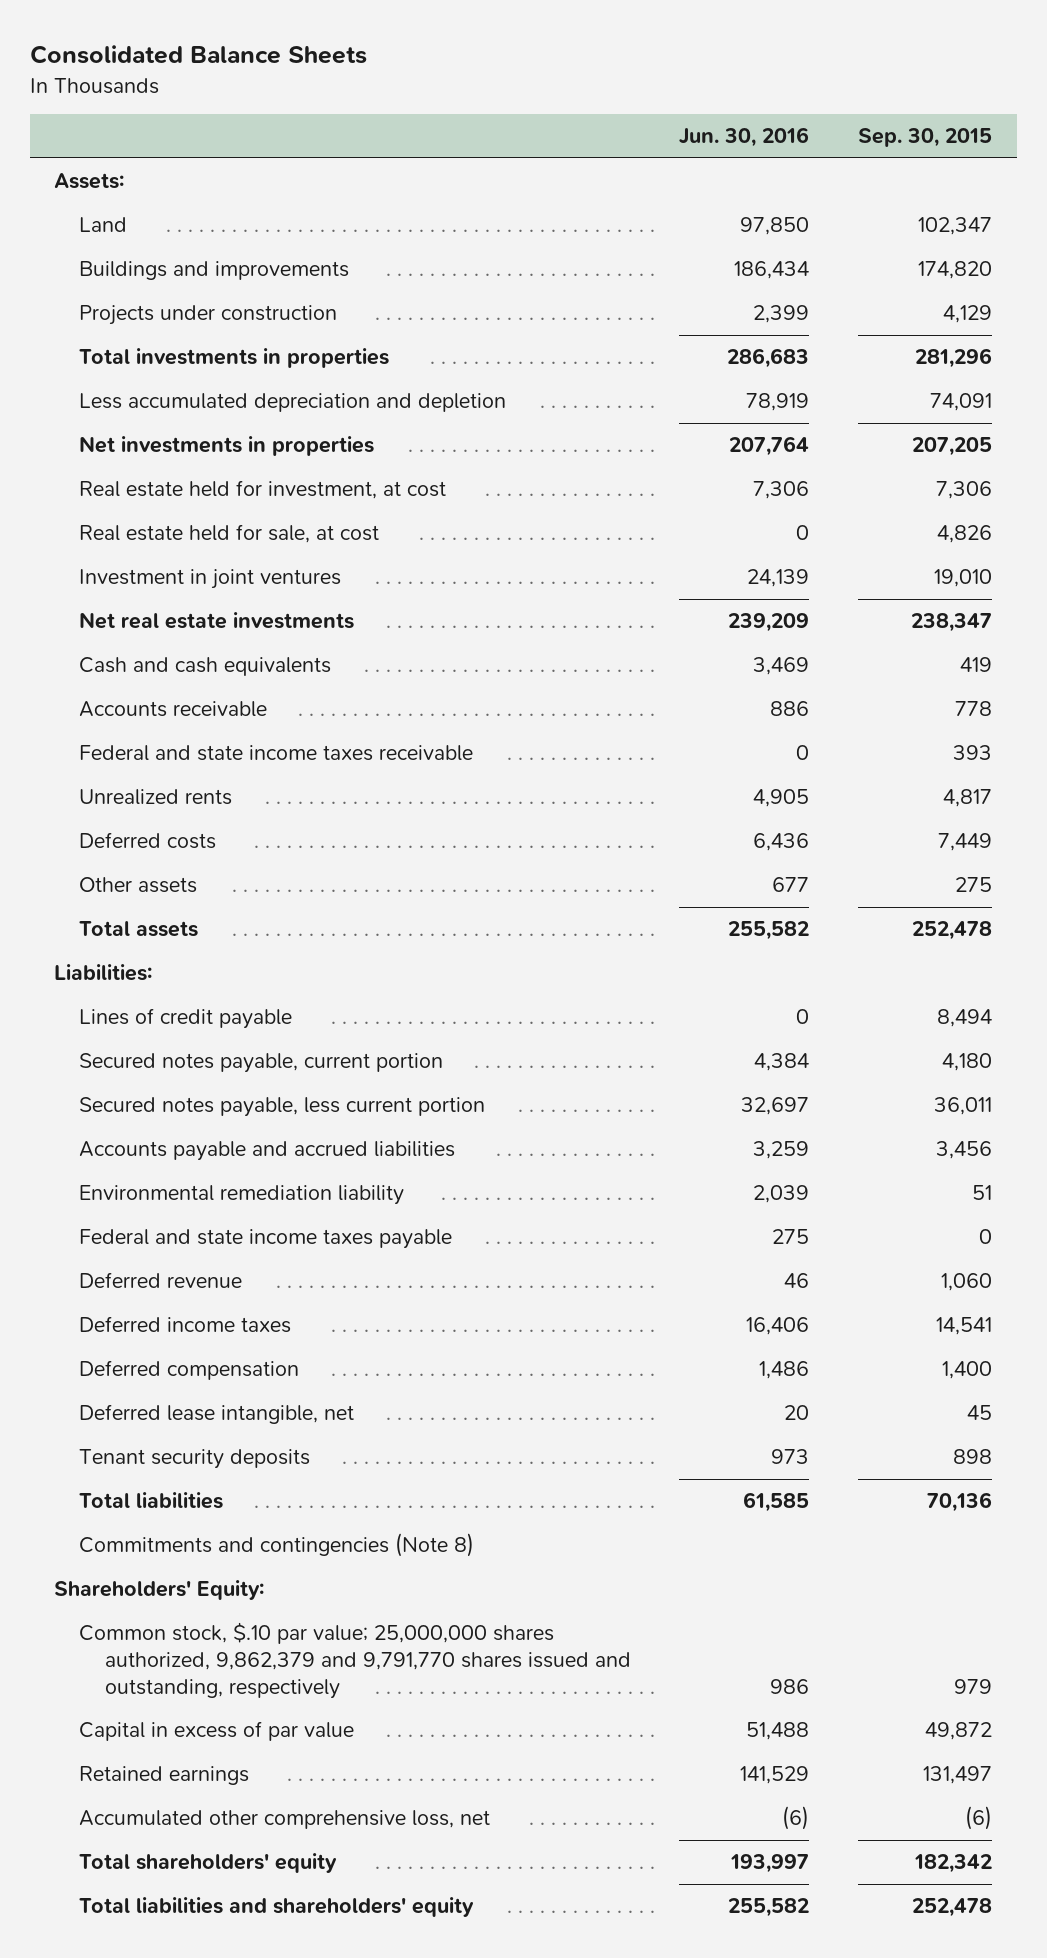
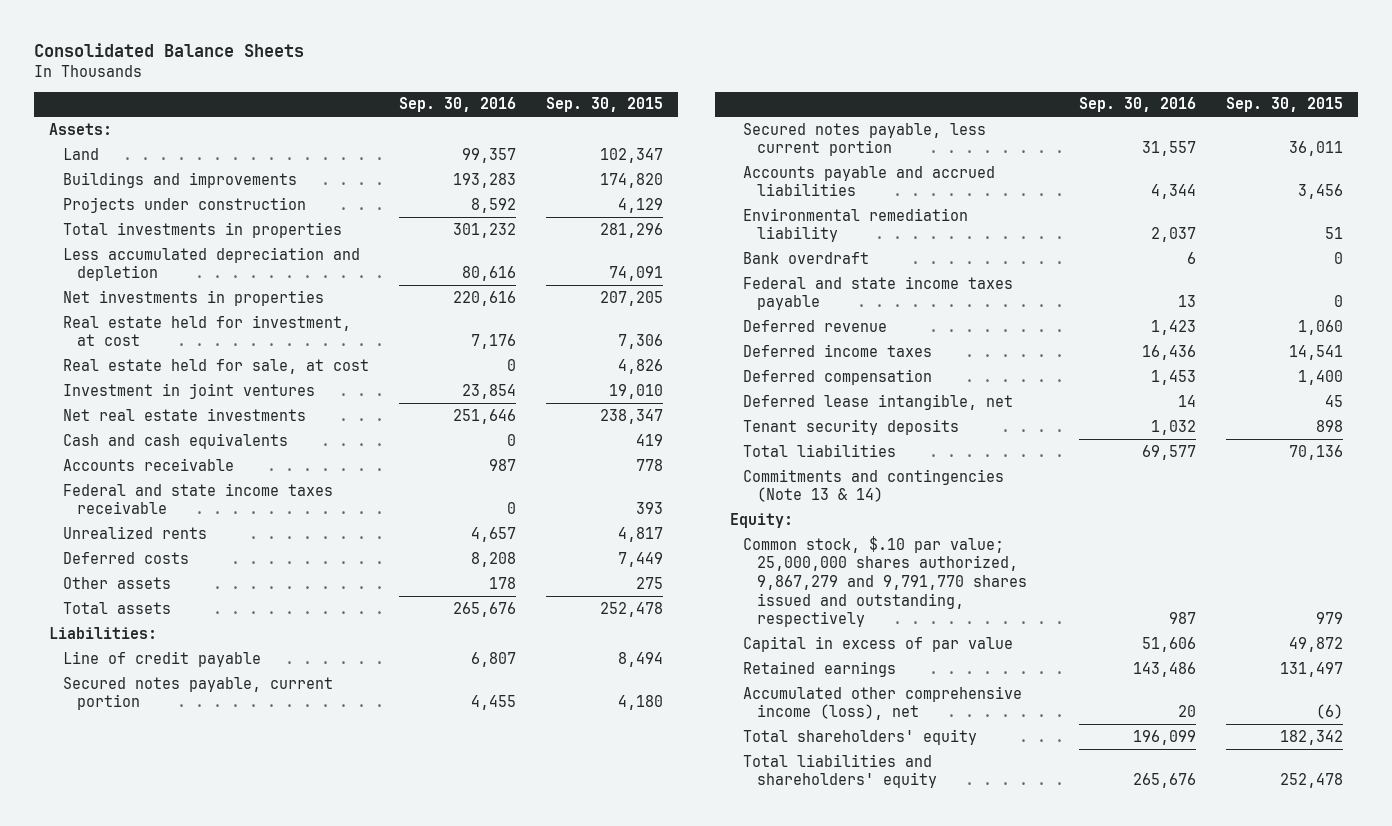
[679,127,810,148] Jun. 30, 2016 -> none
none -> [398,97,516,113] Sep. 30, 2016
[79,1008,293,1030] Lines of credit payable -> [62,650,261,667] Line of credit payable
none -> [743,251,870,264] Bank overdraft
[79,1533,475,1558] Commitments and contingencies (Note 8) -> [743,468,1005,503] Commitments and contingencies (Note 13 & 14)
[54,1580,265,1601] Shareholders' Equity: -> [729,512,793,528] Equity:
[79,1622,631,1699] Common stock, $.10 par value; 25,000,000 shares authorized, 9,862,379 and 9,791,770 shares issued and outstanding, respectively -> [743,535,1028,628] Common stock, $.10 par value; 25,000,000 shares authorized, 9,867,279 and 9,791,770 shares issued and outstanding, respectively
[79,1810,491,1830] Accumulated other comprehensive loss, net -> [743,685,1023,721] Accumulated other comprehensive income (loss), net

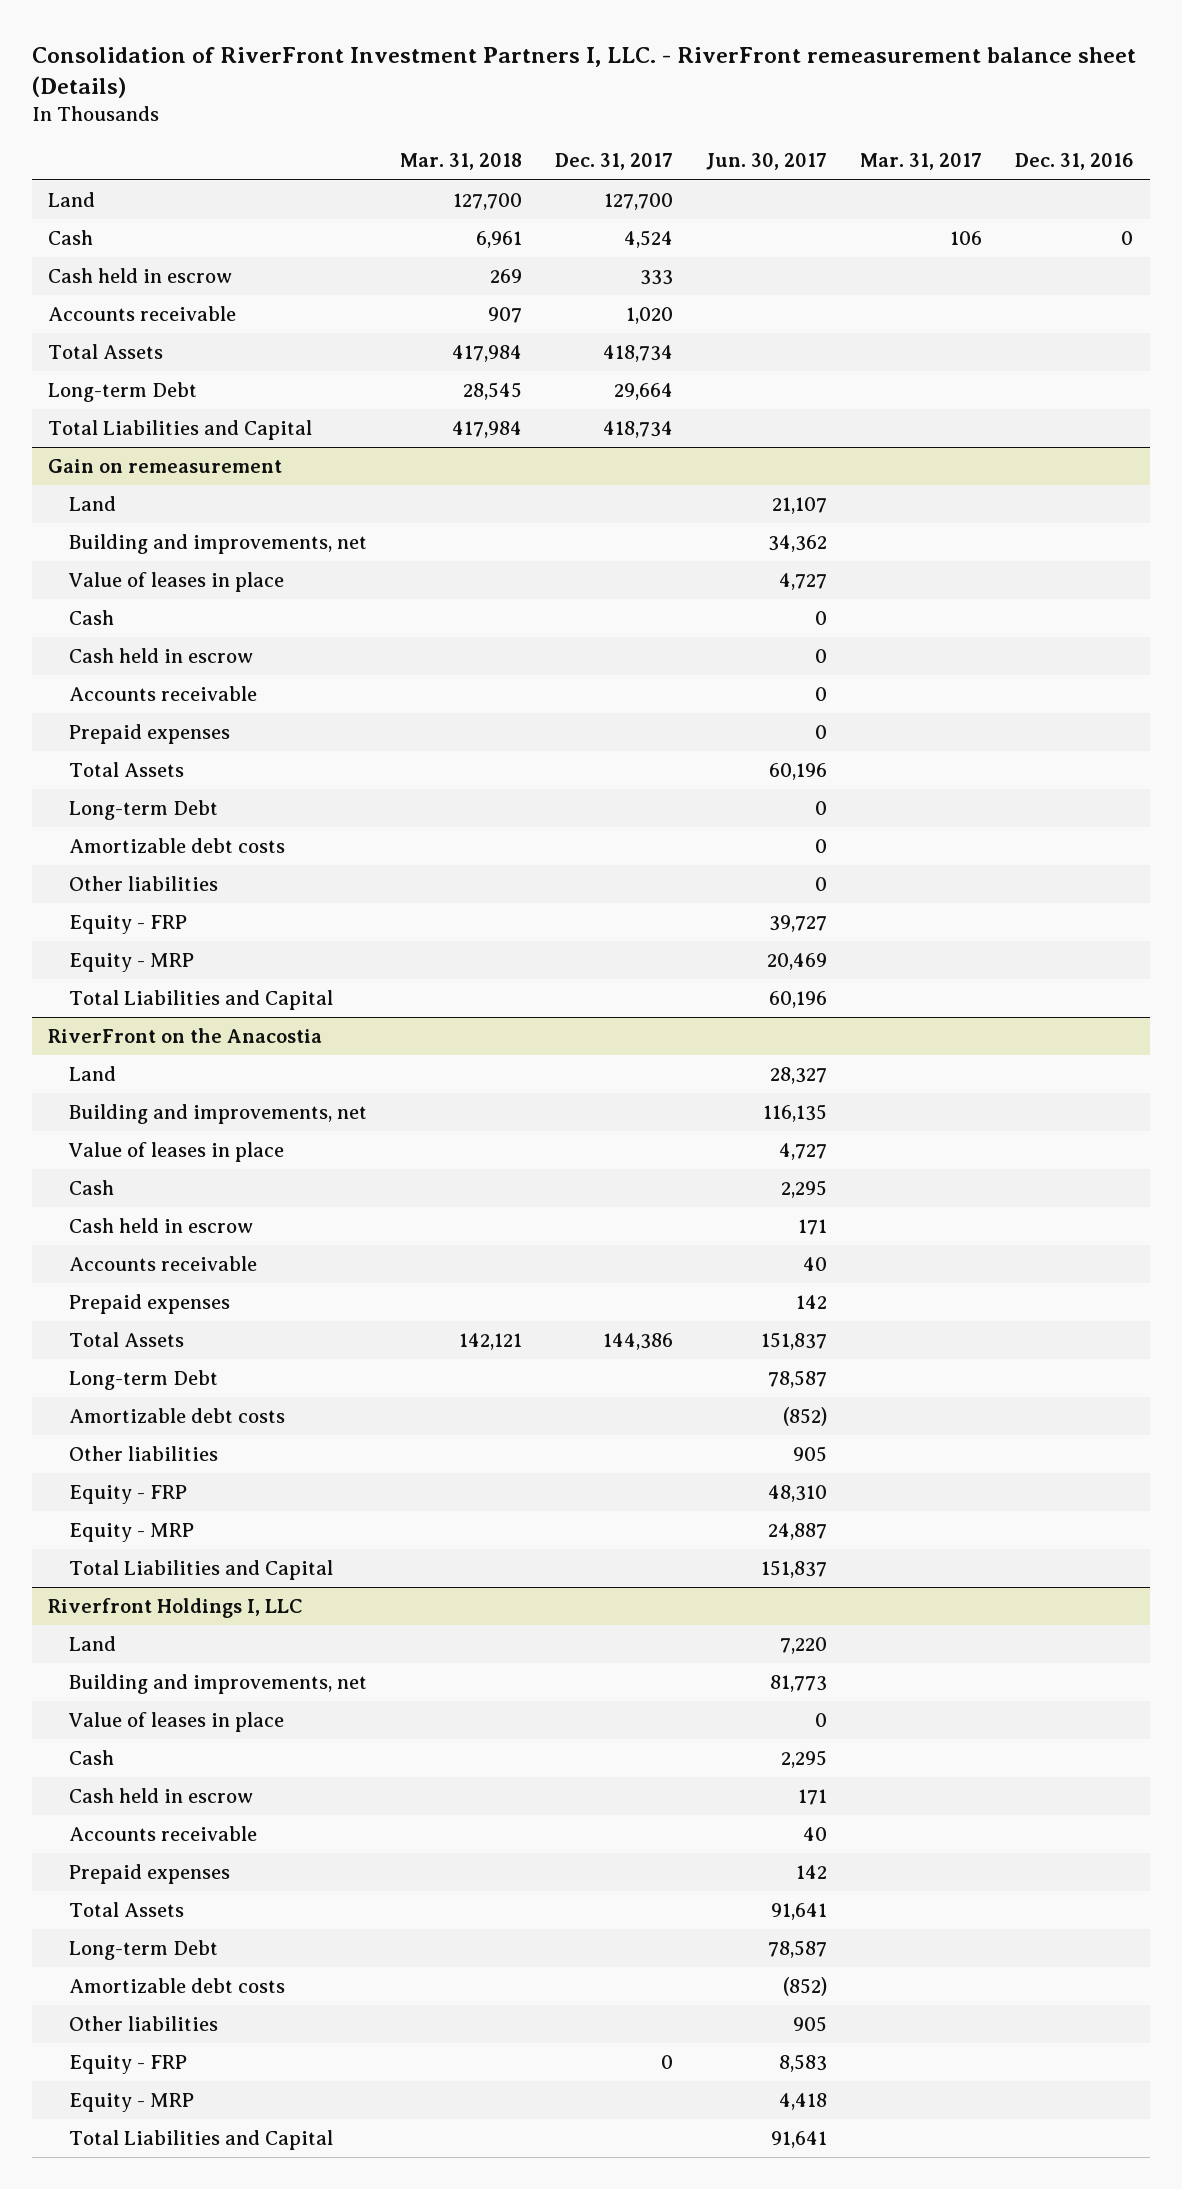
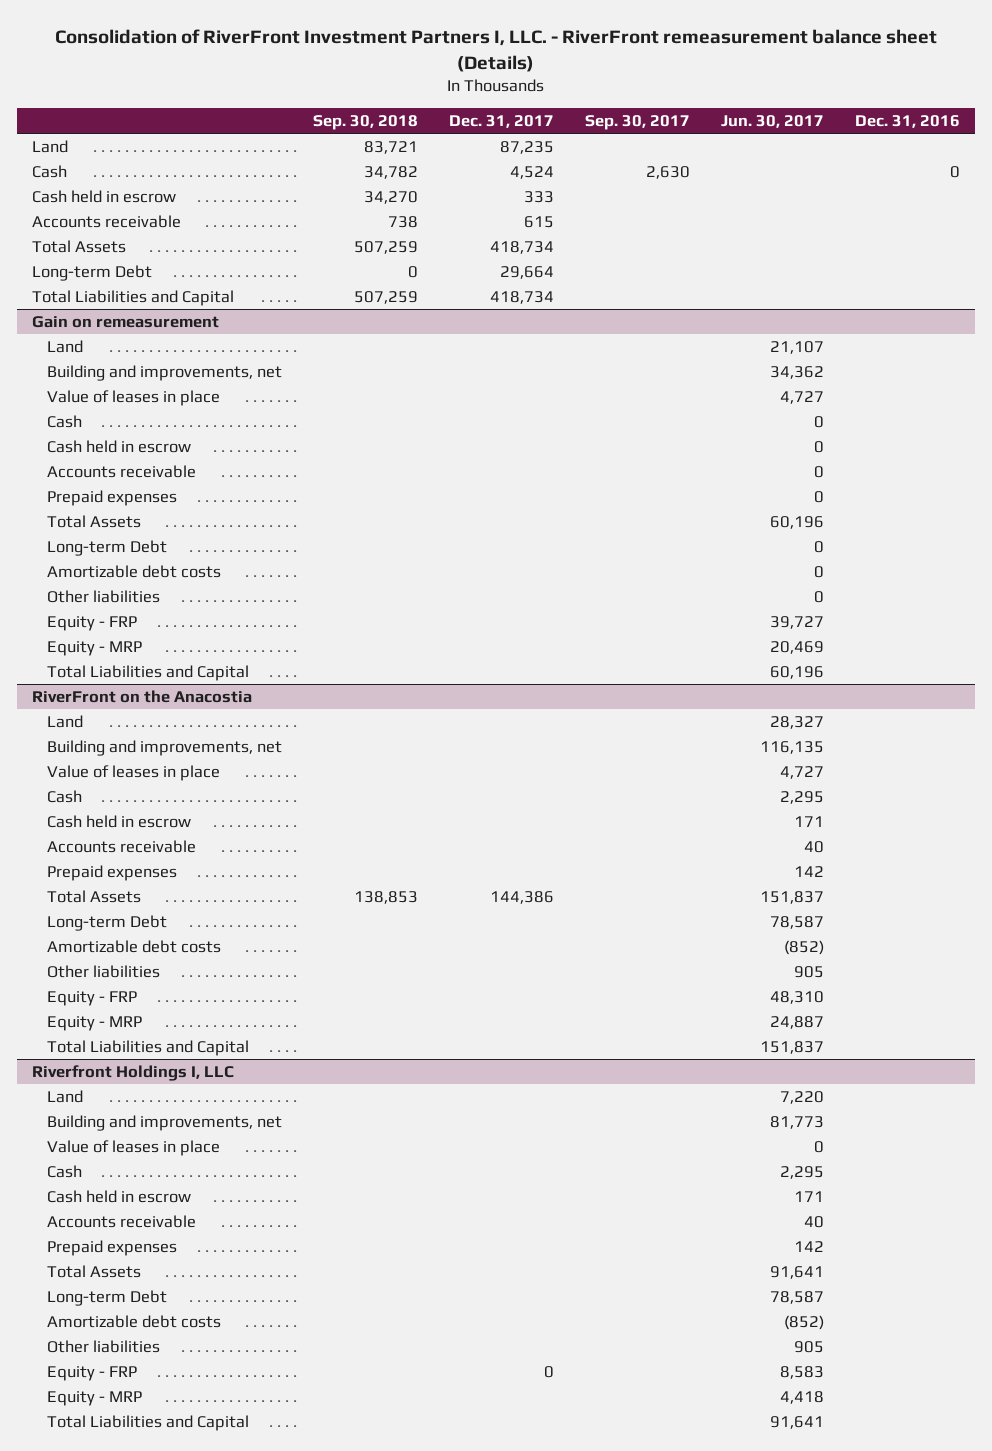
[400,153,523,171] Mar. 31, 2018 -> none
[860,153,983,171] Mar. 31, 2017 -> none
none -> [312,114,418,130] Sep. 30, 2018
none -> [584,114,690,130] Sep. 30, 2017
[604,193,674,211] 127,700 -> [499,141,554,155] 87,235
[626,307,674,325] 1,020 -> [523,216,554,229] 615

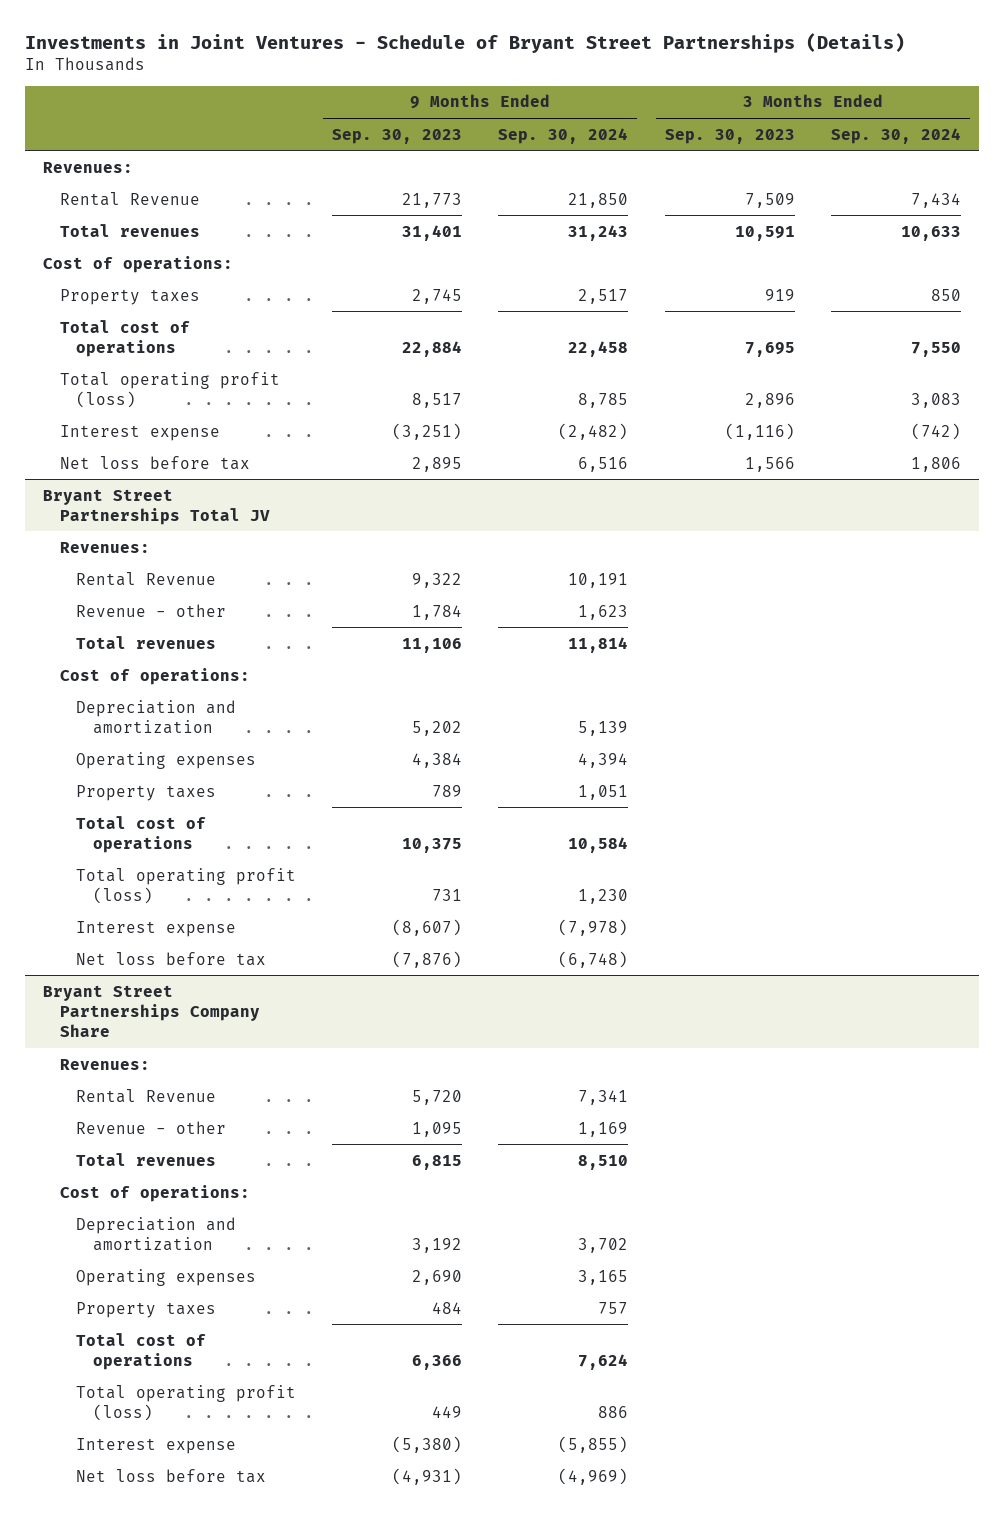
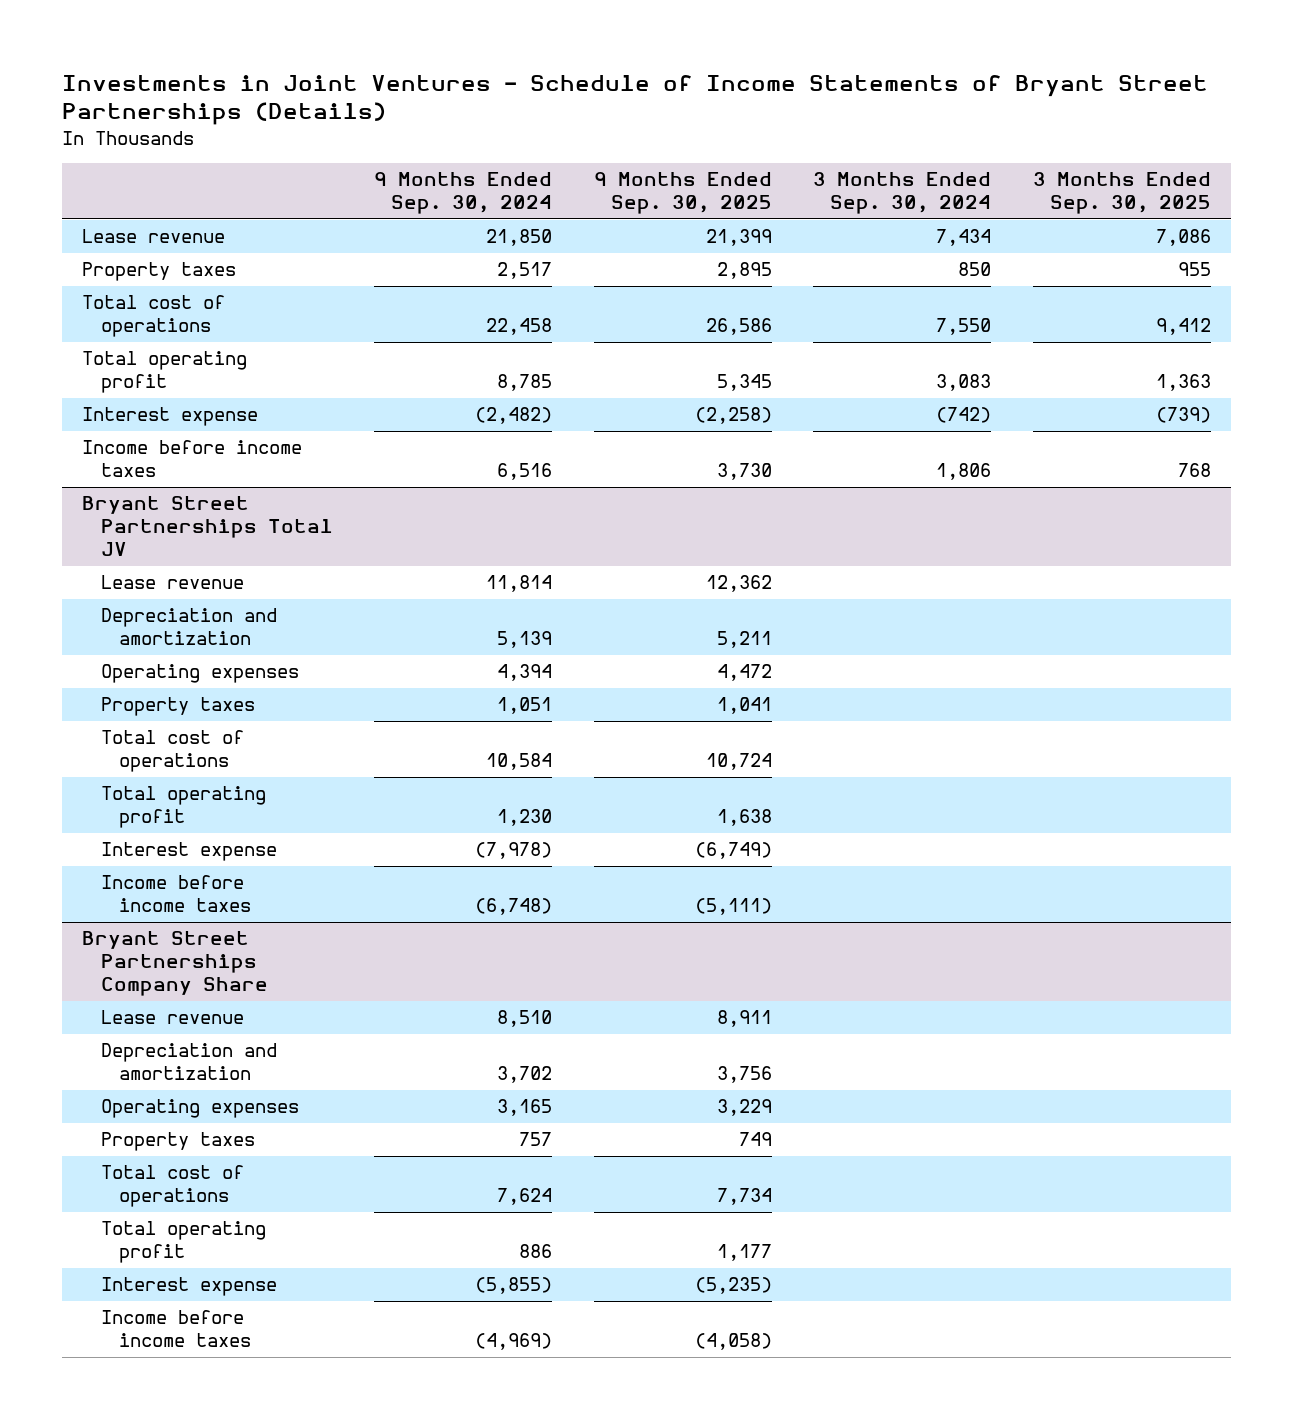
[24,33,905,54] Investments in Joint Ventures - Schedule of Bryant Street Partnerships (Details) -> [61,74,1208,126] Investments in Joint Ventures - Schedule of Income Statements of Bryant Street Partnerships (Details)
[332,128,463,144] Sep. 30, 2023 -> none
[664,128,795,144] Sep. 30, 2023 -> none
none -> [593,172,772,215] 9 Months Ended Sep. 30, 2025
none -> [1032,172,1211,215] 3 Months Ended Sep. 30, 2025
[42,161,133,173] Revenues: -> none
[59,223,200,237] Total revenues -> none
[42,255,233,273] Cost of operations: -> none
[59,191,200,206] Rental Revenue -> [82,229,226,244] Lease revenue
[59,371,280,408] Total operating profit (loss) -> [82,351,248,394] Total operating profit
[59,455,250,470] Net loss before tax -> [82,440,303,478] Income before income taxes
[59,541,150,553] Revenues: -> none
[76,603,227,617] Revenue - other -> none
[76,635,217,649] Total revenues -> none
[59,667,250,685] Cost of operations: -> none
[76,571,217,586] Rental Revenue -> [100,575,244,590] Lease revenue
[568,572,629,588] 10,191 -> [486,575,553,593] 11,814
[76,867,297,904] Total operating profit (loss) -> [100,786,266,829] Total operating profit
[76,951,267,966] Net loss before tax -> [100,875,252,913] Income before income taxes
[59,1058,150,1070] Revenues: -> none
[76,1120,227,1134] Revenue - other -> none
[76,1152,217,1166] Total revenues -> none
[59,1184,250,1202] Cost of operations: -> none
[76,1088,217,1103] Rental Revenue -> [100,1010,244,1025] Lease revenue
[578,1089,629,1105] 7,341 -> [497,1010,553,1028] 8,510
[76,1384,297,1421] Total operating profit (loss) -> [100,1221,266,1264] Total operating profit
[76,1468,267,1483] Net loss before tax -> [100,1310,252,1348] Income before income taxes

